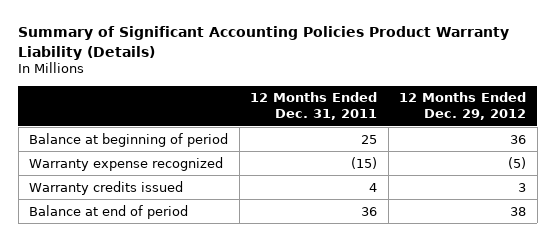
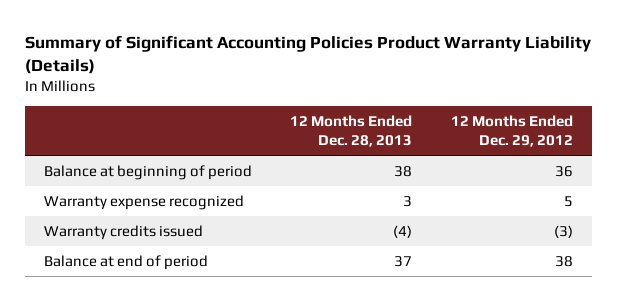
[250,92,378,121] 12 Months Ended Dec. 31, 2011 -> none
none -> [290,114,413,147] 12 Months Ended Dec. 28, 2013
[508,156,527,169] (5) -> [564,196,574,208] 5
[518,182,527,192] 3 -> [554,225,574,239] (3)

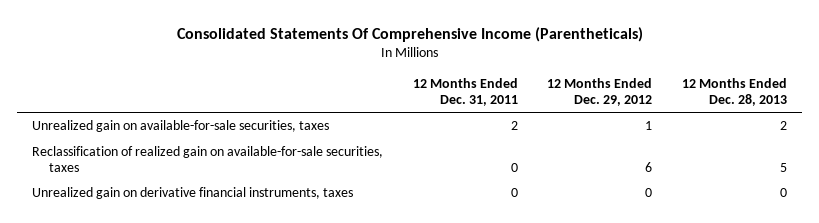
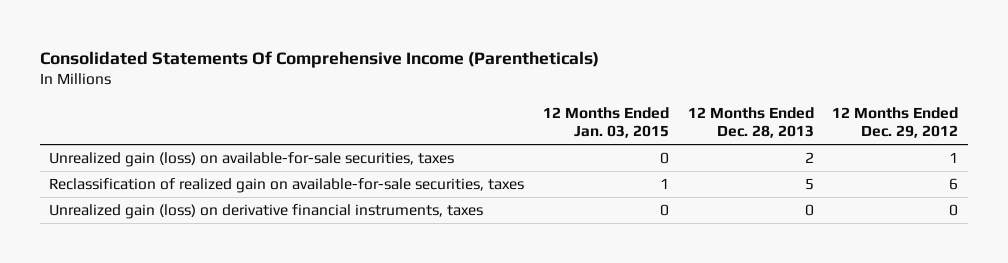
[412,77,518,106] 12 Months Ended Dec. 31, 2011 -> none
none -> [542,106,669,138] 12 Months Ended Jan. 03, 2015
[32,120,330,133] Unrealized gain on available-for-sale securities, taxes -> [49,152,455,168] Unrealized gain (loss) on available-for-sale securities, taxes
[32,187,354,200] Unrealized gain on derivative financial instruments, taxes -> [49,204,484,220] Unrealized gain (loss) on derivative financial instruments, taxes

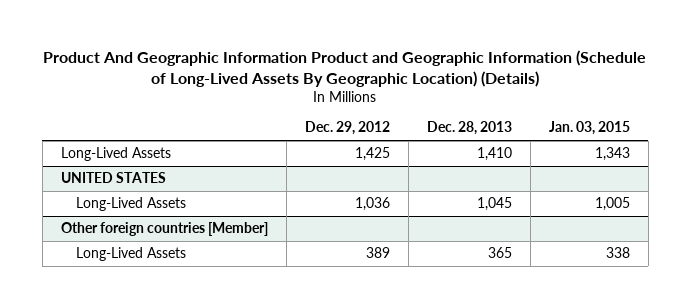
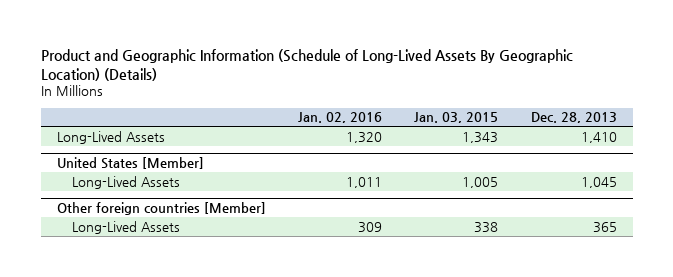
[43,49,647,87] Product And Geographic Information Product and Geographic Information (Schedule of Long-Lived Assets By Geographic Location) (Details) -> [40,48,573,81] Product and Geographic Information (Schedule of Long-Lived Assets By Geographic Location) (Details)
[304,121,390,136] Dec. 29, 2012 -> none
none -> [298,112,383,124] Jan. 02, 2016
[60,172,166,184] UNITED STATES -> [56,157,204,170] United States [Member]

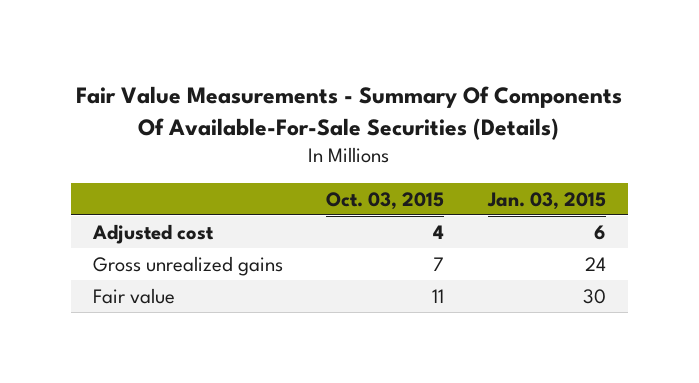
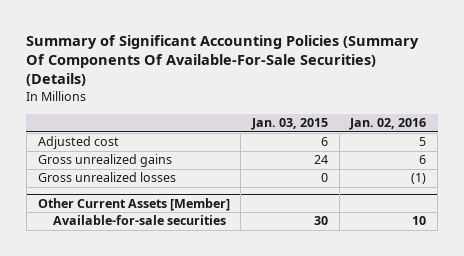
[76,85,623,140] Fair Value Measurements - Summary Of Components Of Available-For-Sale Securities (Details) -> [26,34,420,87] Summary of Significant Accounting Policies (Summary Of Components Of Available-For-Sale Securities) (Details)
[326,191,445,210] Oct. 03, 2015 -> none
none -> [349,118,427,131] Jan. 02, 2016
none -> [37,172,176,183] Gross unrealized losses
none -> [37,197,230,211] Other Current Assets [Member]
[92,287,175,304] Fair value -> [52,215,226,226] Available-for-sale securities

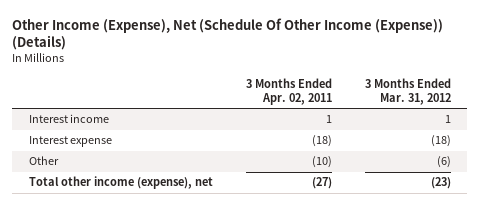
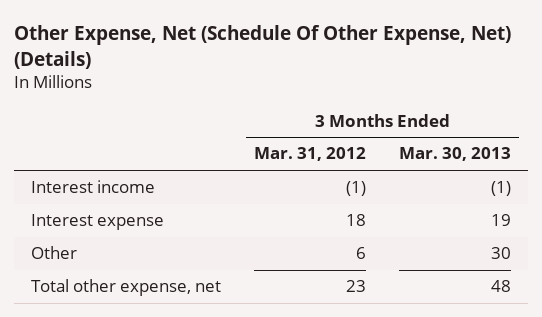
[12,17,444,50] Other Income (Expense), Net (Schedule Of Other Income (Expense)) (Details) -> [14,24,512,69] Other Expense, Net (Schedule Of Other Expense, Net) (Details)
[245,77,332,105] 3 Months Ended Apr. 02, 2011 -> none
none -> [399,147,512,162] Mar. 30, 2013
[444,115,451,124] 1 -> [345,181,366,197] (1)
[430,135,451,148] (18) -> [345,214,366,227] 18
[436,156,451,169] (6) -> [355,247,366,260] 6
[28,176,213,190] Total other income (expense), net -> [30,279,221,297] Total other expense, net
[430,177,451,190] (23) -> [345,280,366,293] 23

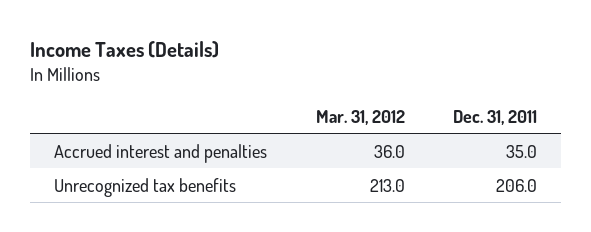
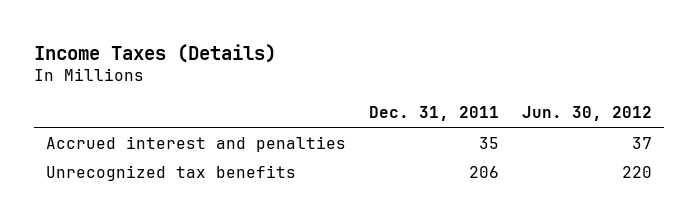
[315,109,405,125] Mar. 31, 2012 -> none
none -> [522,106,653,122] Jun. 30, 2012
[506,144,538,158] 35.0 -> [478,136,499,149] 35
[496,178,538,192] 206.0 -> [468,165,499,178] 206

